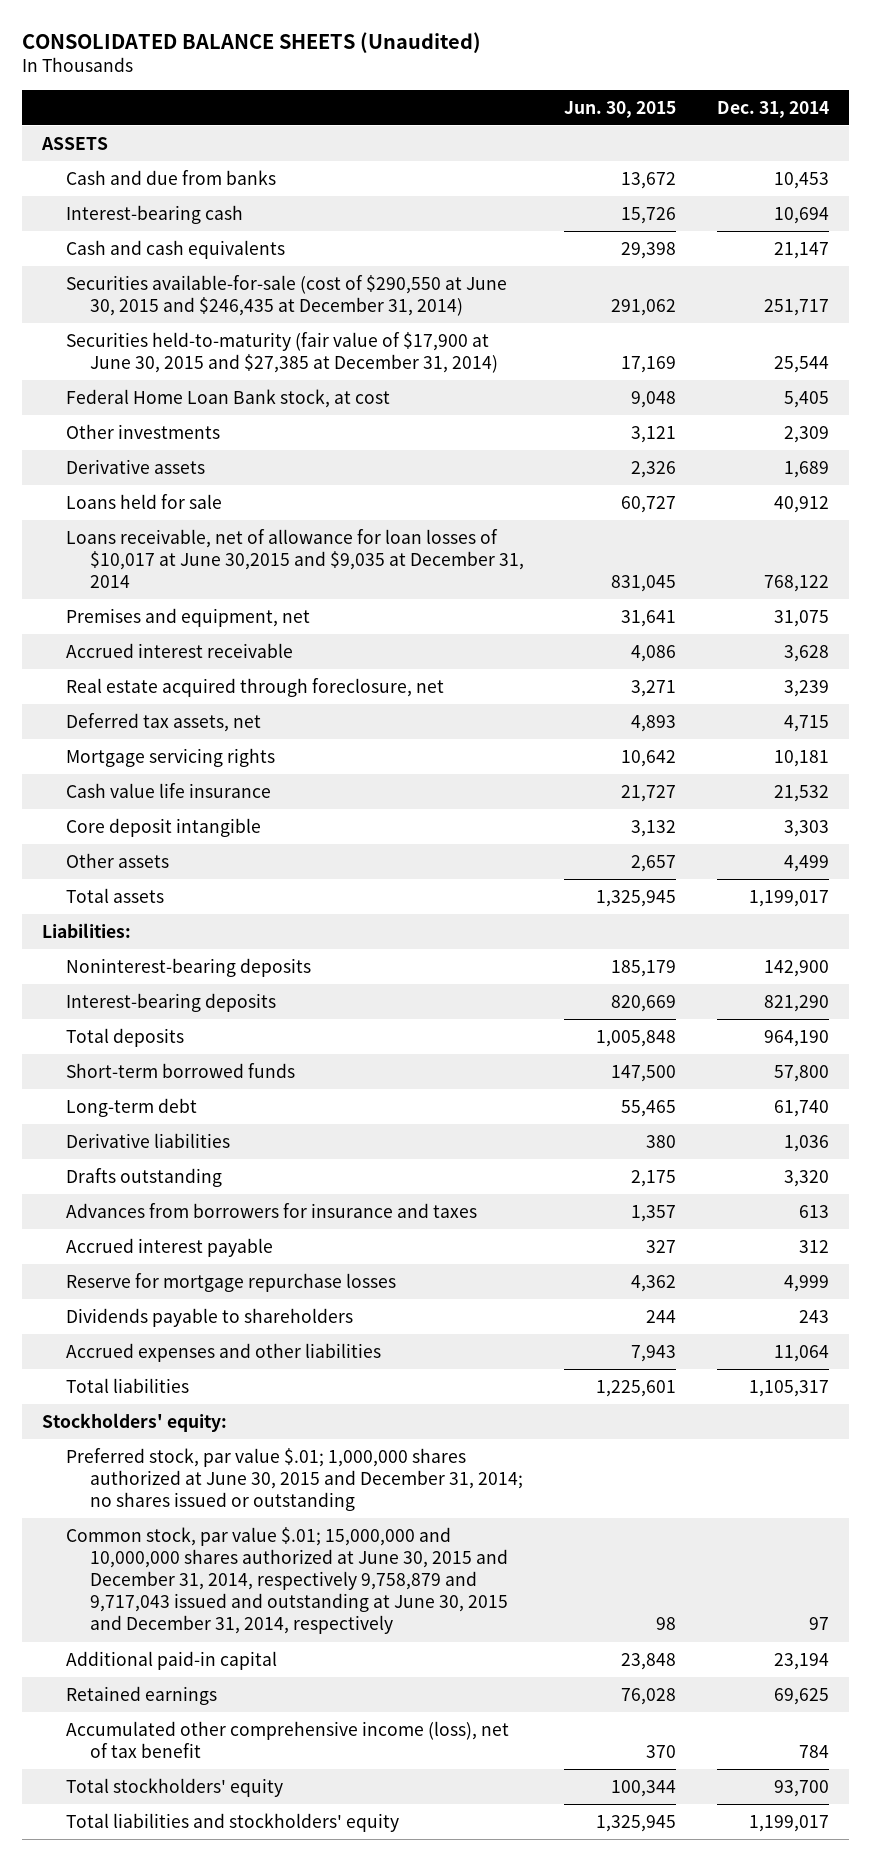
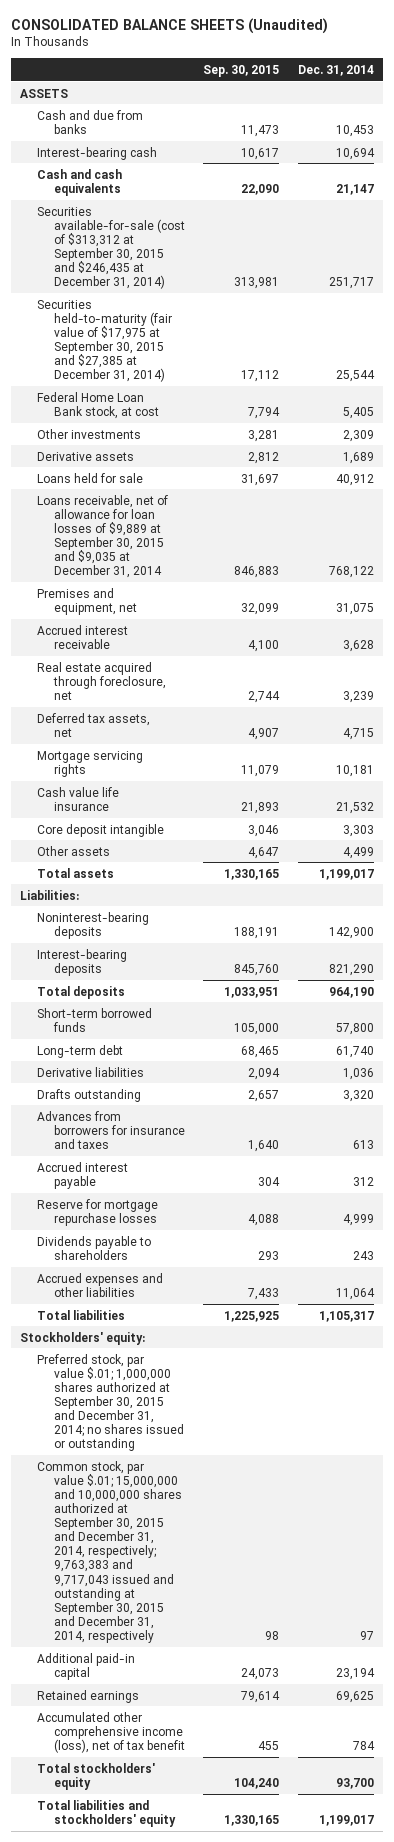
[564,100,677,118] Jun. 30, 2015 -> none
none -> [203,64,280,77] Sep. 30, 2015
[65,274,507,317] Securities available-for-sale (cost of $290,550 at June 30, 2015 and $246,435 at December 31, 2014) -> [36,206,185,290] Securities available-for-sale (cost of $313,312 at September 30, 2015 and $246,435 at December 31, 2014)
[65,331,499,374] Securities held-to-maturity (fair value of $17,900 at June 30, 2015 and $27,385 at December 31, 2014) -> [36,299,172,383] Securities held-to-maturity (fair value of $17,975 at September 30, 2015 and $27,385 at December 31, 2014)
[65,528,525,589] Loans receivable, net of allowance for loan losses of $10,017 at June 30,2015 and $9,035 at December 31, 2014 -> [36,494,168,579] Loans receivable, net of allowance for loan losses of $9,889 at September 30, 2015 and $9,035 at December 31, 2014
[65,1447,524,1512] Preferred stock, par value $.01; 1,000,000 shares authorized at June 30, 2015 and December 31, 2014; no shares issued or outstanding -> [36,1353,184,1452] Preferred stock, par value $.01; 1,000,000 shares authorized at September 30, 2015 and December 31, 2014; no shares issued or outstanding
[65,1526,509,1635] Common stock, par value $.01; 15,000,000 and 10,000,000 shares authorized at June 30, 2015 and December 31, 2014, respectively 9,758,879 and 9,717,043 issued and outstanding at June 30, 2015 and December 31, 2014, respectively -> [36,1460,182,1644] Common stock, par value $.01; 15,000,000 and 10,000,000 shares authorized at September 30, 2015 and December 31, 2014, respectively; 9,763,383 and 9,717,043 issued and outstanding at September 30, 2015 and December 31, 2014, respectively

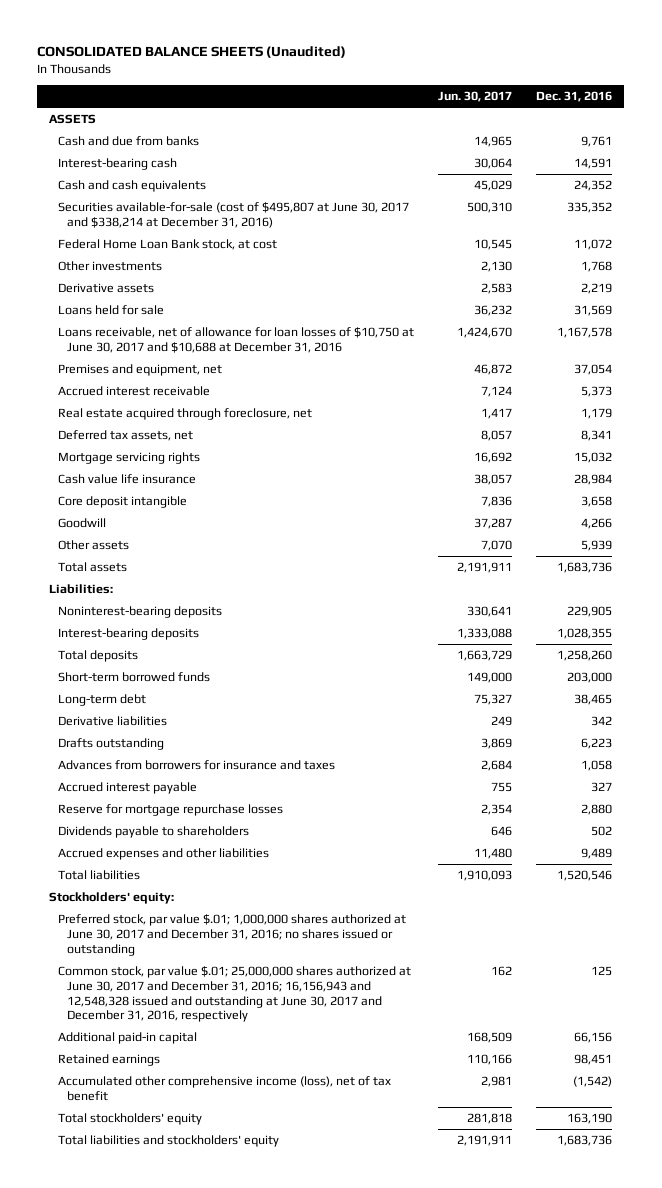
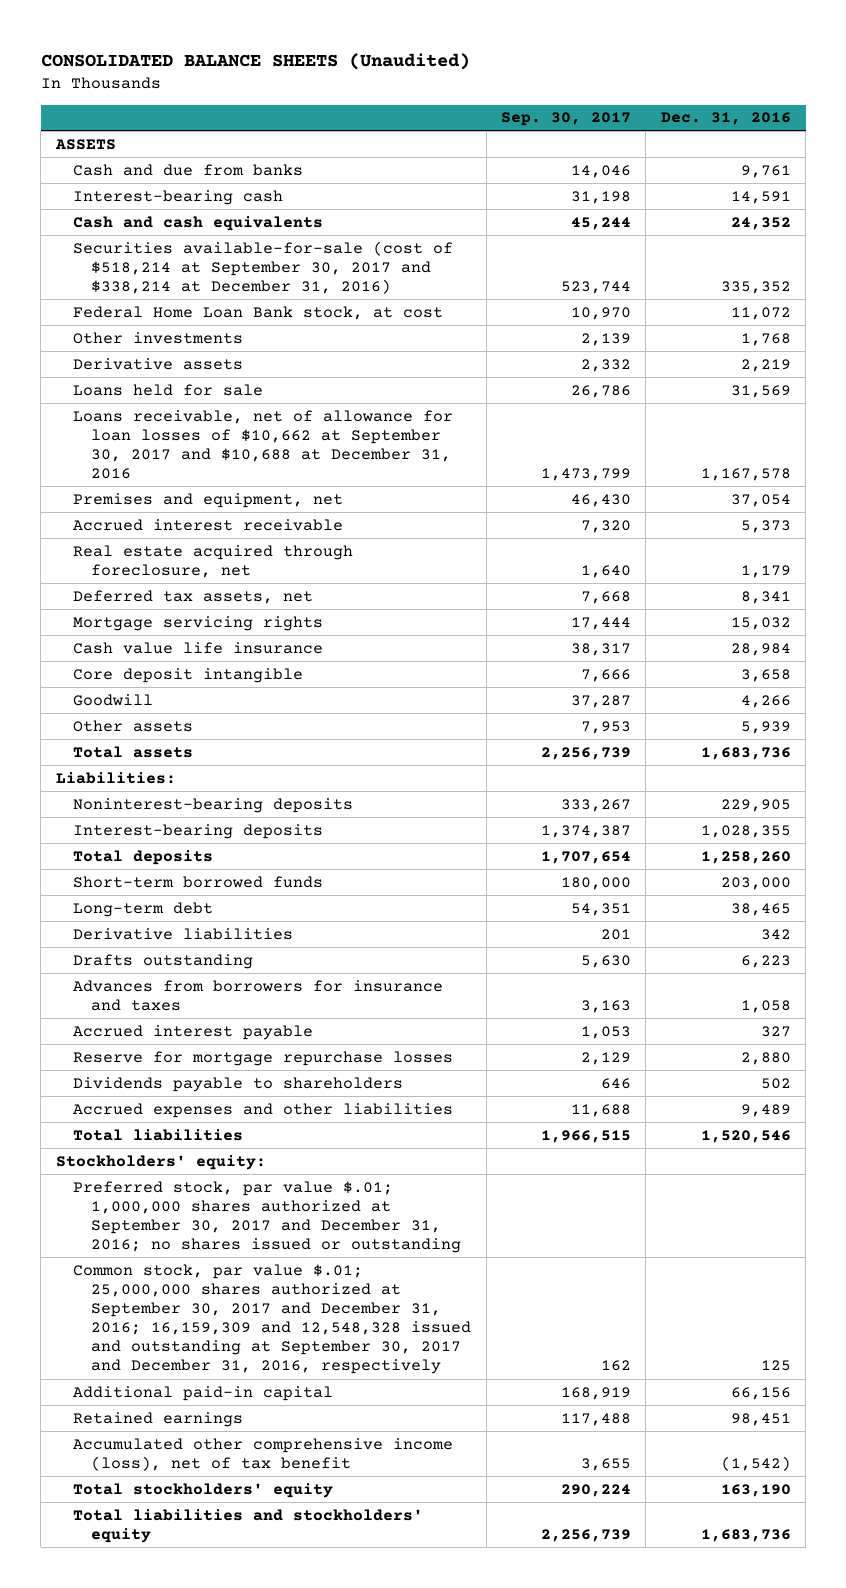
[438,91,513,103] Jun. 30, 2017 -> none
none -> [500,112,631,127] Sep. 30, 2017
[57,202,409,228] Securities available-for-sale (cost of $495,807 at June 30, 2017 and $338,214 at December 31, 2016) -> [73,240,454,294] Securities available-for-sale (cost of $518,214 at September 30, 2017 and $338,214 at December 31, 2016)
[57,327,414,353] Loans receivable, net of allowance for loan losses of $10,750 at June 30, 2017 and $10,688 at December 31, 2016 -> [73,409,454,480] Loans receivable, net of allowance for loan losses of $10,662 at September 30, 2017 and $10,688 at December 31, 2016
[57,914,406,956] Preferred stock, par value $.01; 1,000,000 shares authorized at June 30, 2017 and December 31, 2016; no shares issued or outstanding -> [73,1180,462,1254] Preferred stock, par value $.01; 1,000,000 shares authorized at September 30, 2017 and December 31, 2016; no shares issued or outstanding
[57,966,411,1023] Common stock, par value $.01; 25,000,000 shares authorized at June 30, 2017 and December 31, 2016; 16,156,943 and 12,548,328 issued and outstanding at June 30, 2017 and December 31, 2016, respectively -> [73,1263,472,1375] Common stock, par value $.01; 25,000,000 shares authorized at September 30, 2017 and December 31, 2016; 16,159,309 and 12,548,328 issued and outstanding at September 30, 2017 and December 31, 2016, respectively

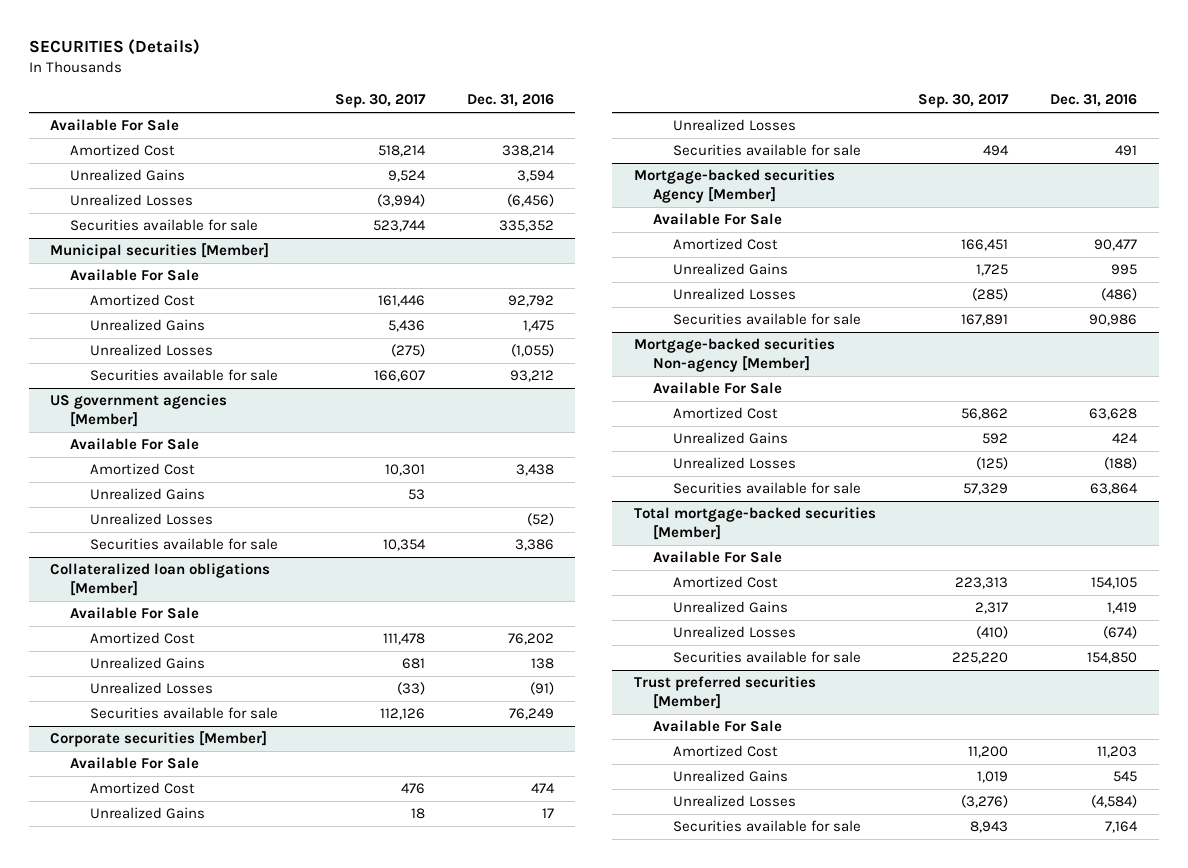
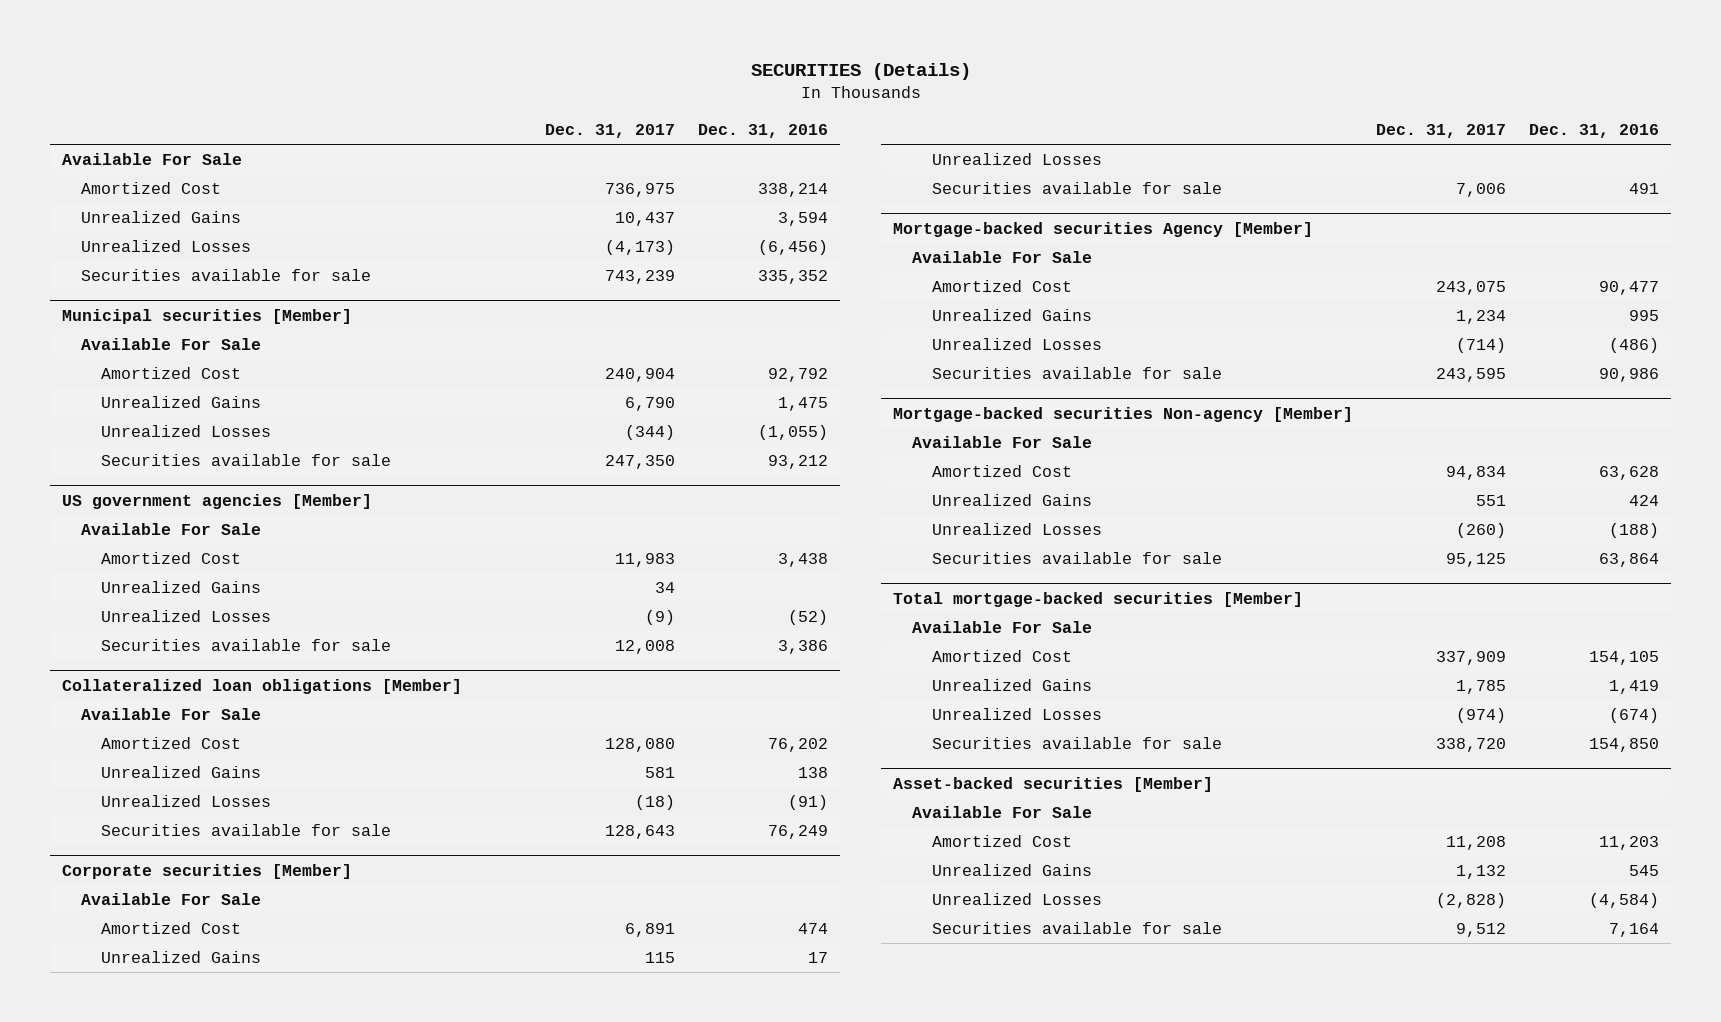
[334,94,426,109] Sep. 30, 2017 -> none
none -> [545,123,676,138] Dec. 31, 2017
[633,676,816,710] Trust preferred securities [Member] -> [892,776,1213,792] Asset-backed securities [Member]

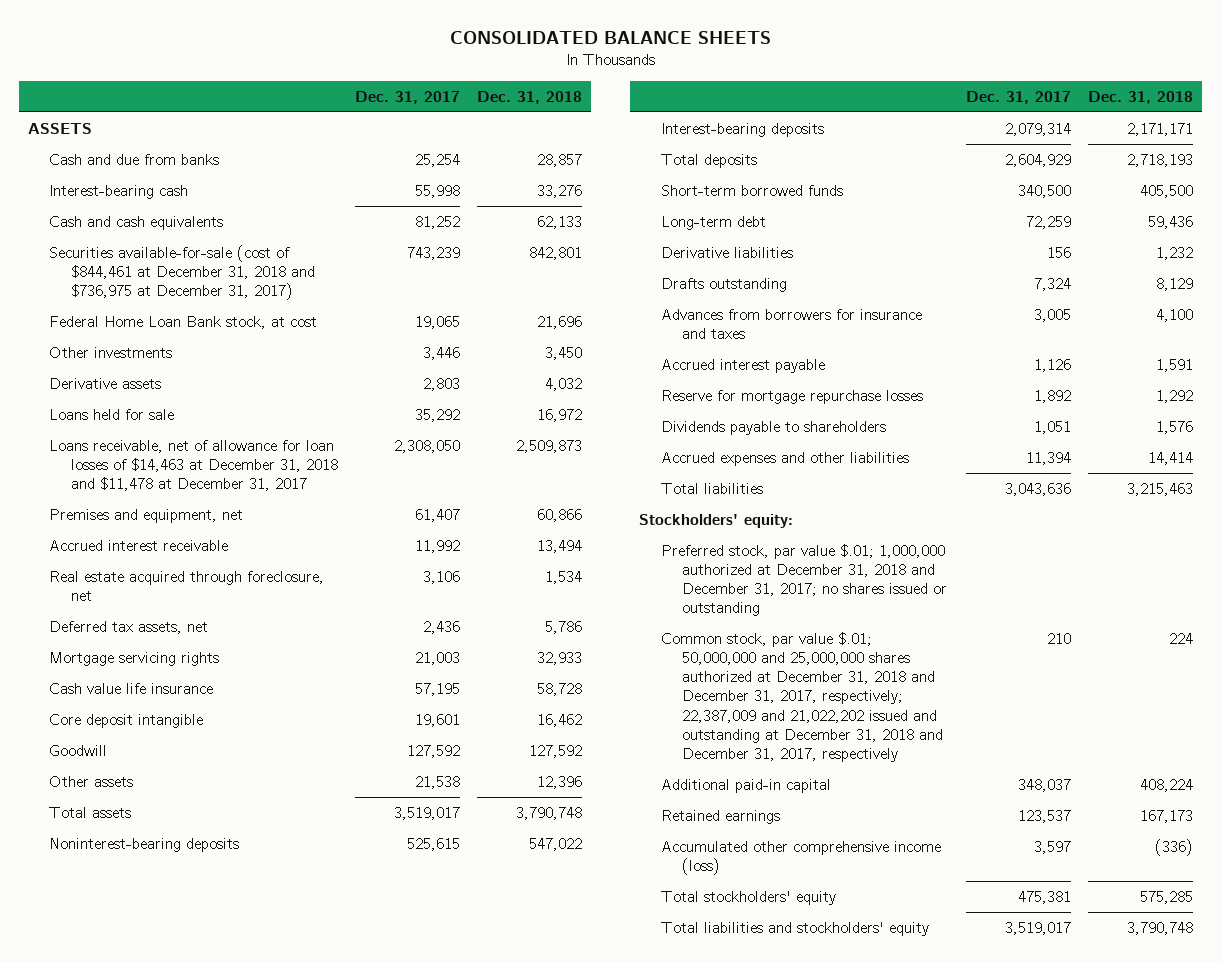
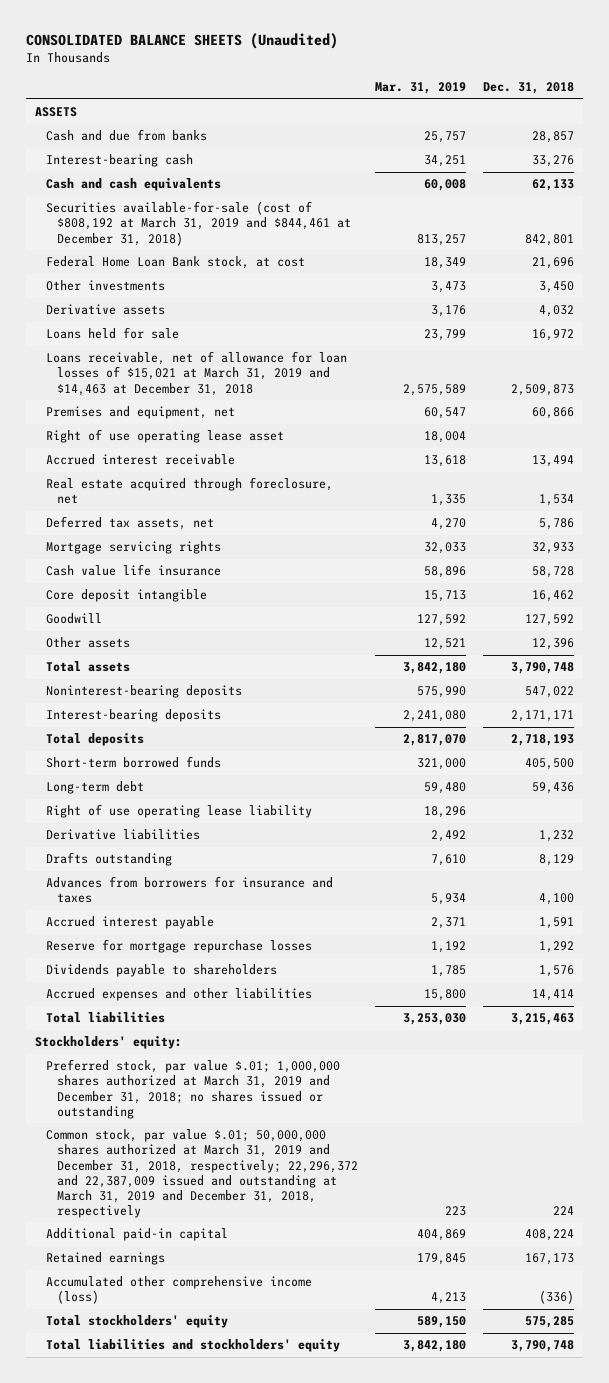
[449,30,771,44] CONSOLIDATED BALANCE SHEETS -> [26,33,339,50] CONSOLIDATED BALANCE SHEETS (Unaudited)
[355,90,461,104] Dec. 31, 2017 -> none
none -> [374,81,466,94] Mar. 31, 2019
[49,244,316,301] Securities available-for-sale (cost of $844,461 at December 31, 2018 and $736,975 at December 31, 2017) -> [45,201,351,246] Securities available-for-sale (cost of $808,192 at March 31, 2019 and $844,461 at December 31, 2018)
[49,439,339,492] Loans receivable, net of allowance for loan losses of $14,463 at December 31, 2018 and $11,478 at December 31, 2017 -> [45,351,347,396] Loans receivable, net of allowance for loan losses of $15,021 at March 31, 2019 and $14,463 at December 31, 2018
none -> [45,429,284,444] Right of use operating lease asset
none -> [45,804,312,819] Right of use operating lease liability
[660,543,948,617] Preferred stock, par value $.01; 1,000,000 authorized at December 31, 2018 and December 31, 2017; no shares issued or outstanding -> [45,1059,340,1119] Preferred stock, par value $.01; 1,000,000 shares authorized at March 31, 2019 and December 31, 2018; no shares issued or outstanding
[660,631,944,762] Common stock, par value $.01; 50,000,000 and 25,000,000 shares authorized at December 31, 2018 and December 31, 2017, respectively; 22,387,009 and 21,022,202 issued and outstanding at December 31, 2018 and December 31, 2017, respectively -> [45,1129,358,1218] Common stock, par value $.01; 50,000,000 shares authorized at March 31, 2019 and December 31, 2018, respectively; 22,296,372 and 22,387,009 issued and outstanding at March 31, 2019 and December 31, 2018, respectively

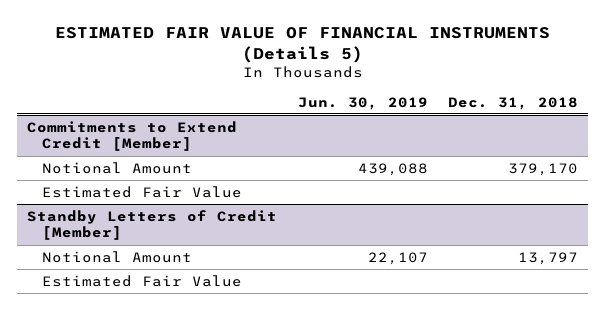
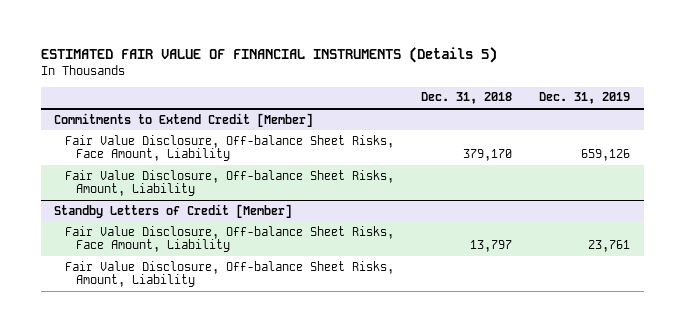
[297,96,428,110] Jun. 30, 2019 -> none
none -> [539,92,631,105] Dec. 31, 2019
[42,161,193,174] Notional Amount -> [65,134,395,162] Fair Value Disclosure, Off-balance Sheet Risks, Face Amount, Liability
[42,185,243,198] Estimated Fair Value -> [65,169,395,197] Fair Value Disclosure, Off-balance Sheet Risks, Amount, Liability
[42,250,193,263] Notional Amount -> [65,225,395,253] Fair Value Disclosure, Off-balance Sheet Risks, Face Amount, Liability
[42,274,243,287] Estimated Fair Value -> [65,260,395,288] Fair Value Disclosure, Off-balance Sheet Risks, Amount, Liability

